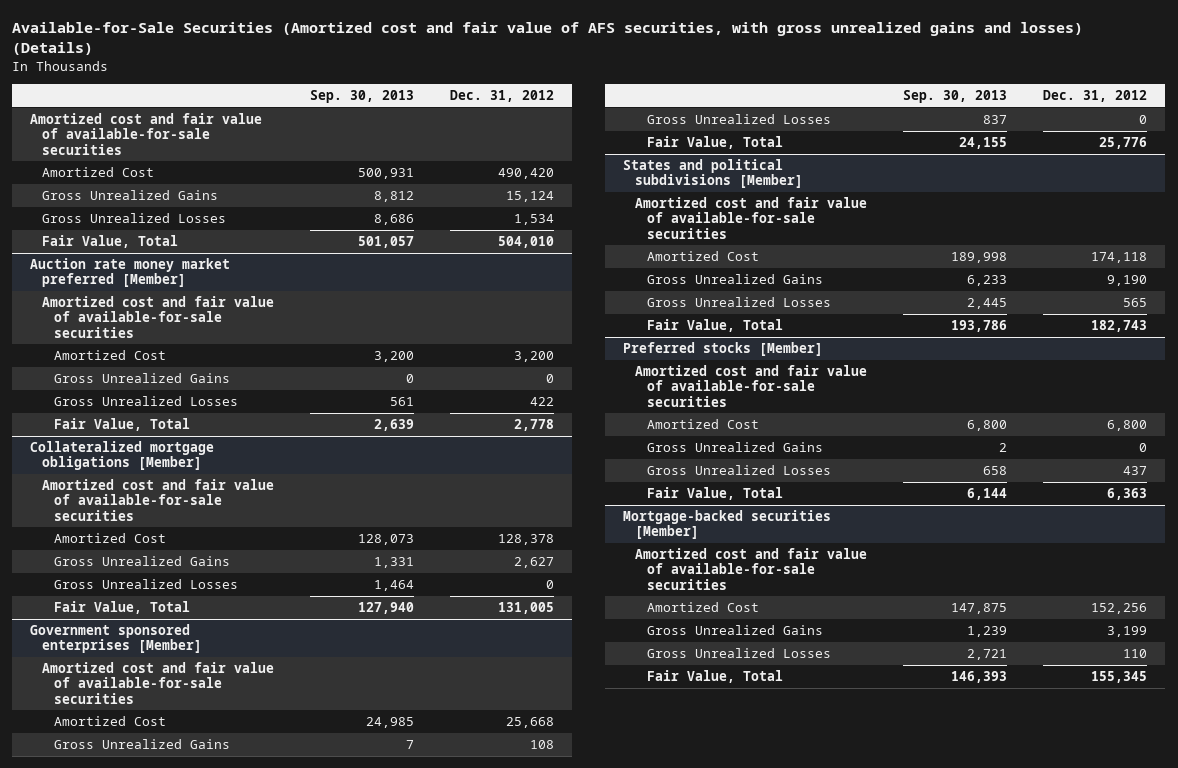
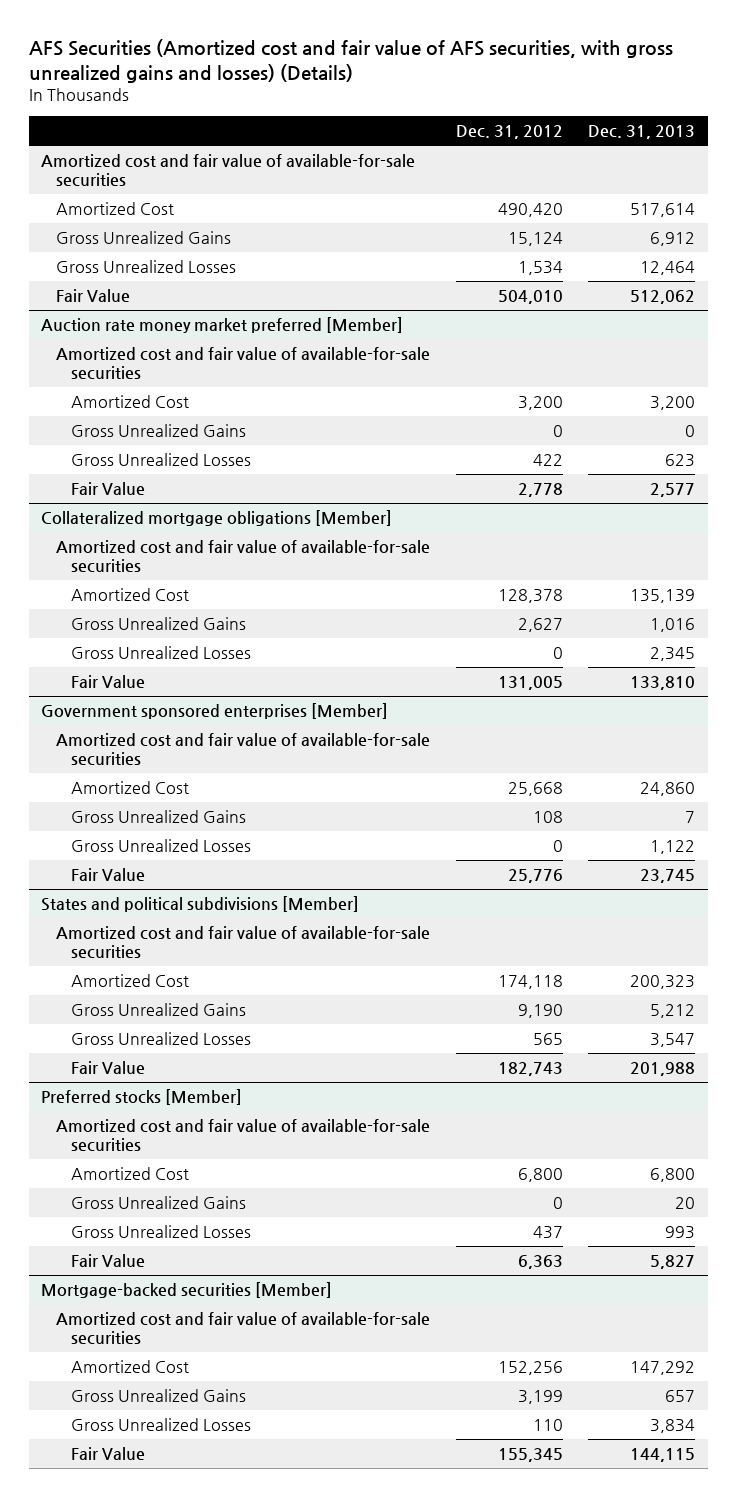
[12,21,1084,55] Available-for-Sale Securities (Amortized cost and fair value of AFS securities, with gross unrealized gains and losses) (Details) -> [28,38,673,83] AFS Securities (Amortized cost and fair value of AFS securities, with gross unrealized gains and losses) (Details)
[310,89,415,103] Sep. 30, 2013 -> none
none -> [588,125,696,140] Dec. 31, 2013
[42,235,179,249] Fair Value, Total -> [56,289,131,303] Fair Value
[53,418,190,432] Fair Value, Total -> [71,482,146,496] Fair Value
[53,601,190,615] Fair Value, Total -> [71,675,146,689] Fair Value
[646,136,783,150] Fair Value, Total -> [71,868,146,882] Fair Value
[646,319,783,333] Fair Value, Total -> [71,1061,146,1075] Fair Value
[646,487,783,501] Fair Value, Total -> [71,1254,146,1268] Fair Value
[646,670,783,684] Fair Value, Total -> [71,1447,146,1461] Fair Value

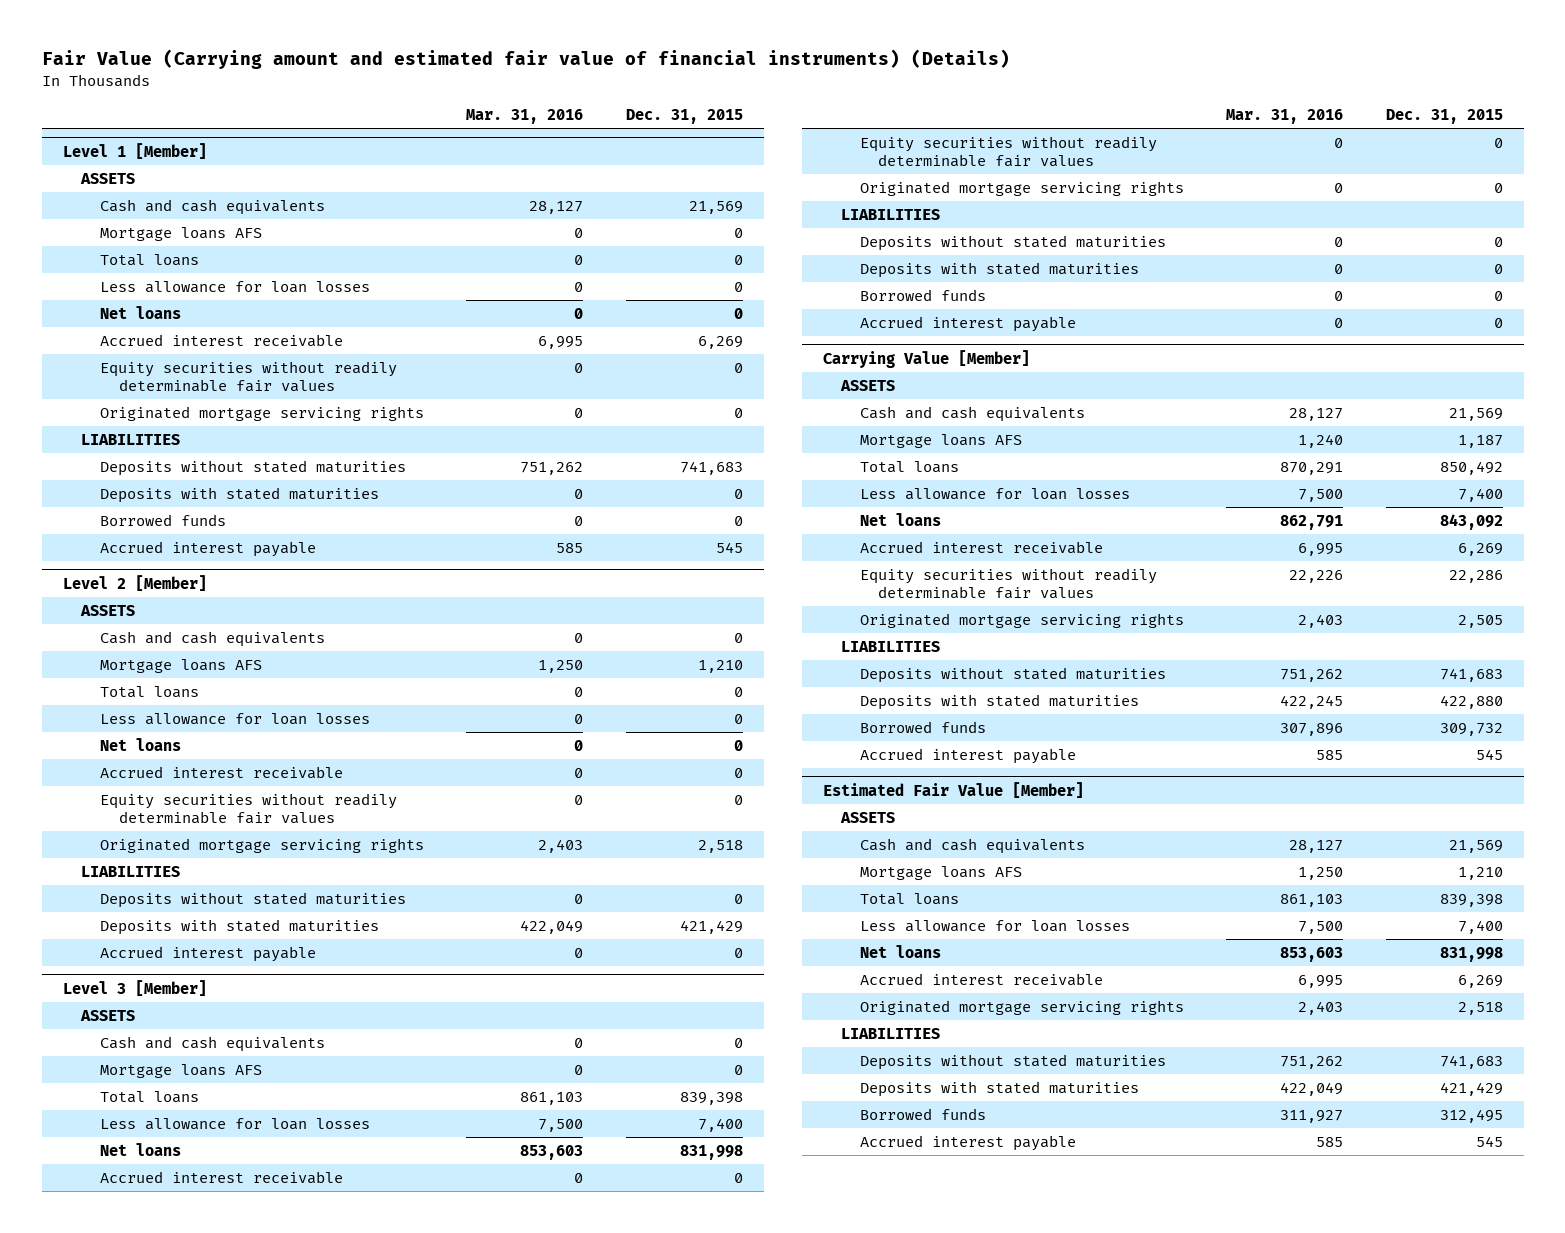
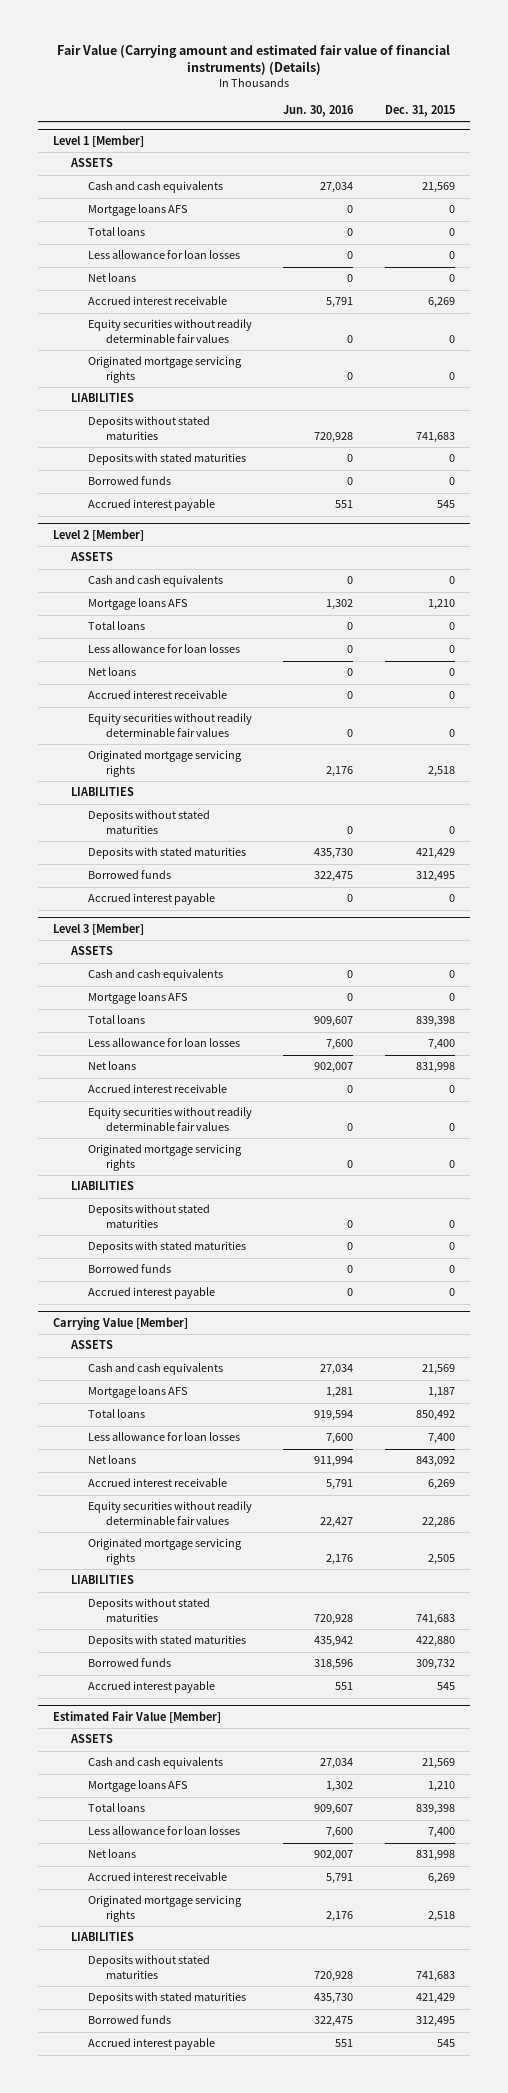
[466,108,584,124] Mar. 31, 2016 -> none
none -> [283,104,355,117] Jun. 30, 2016
none -> [88,870,172,880] Borrowed funds

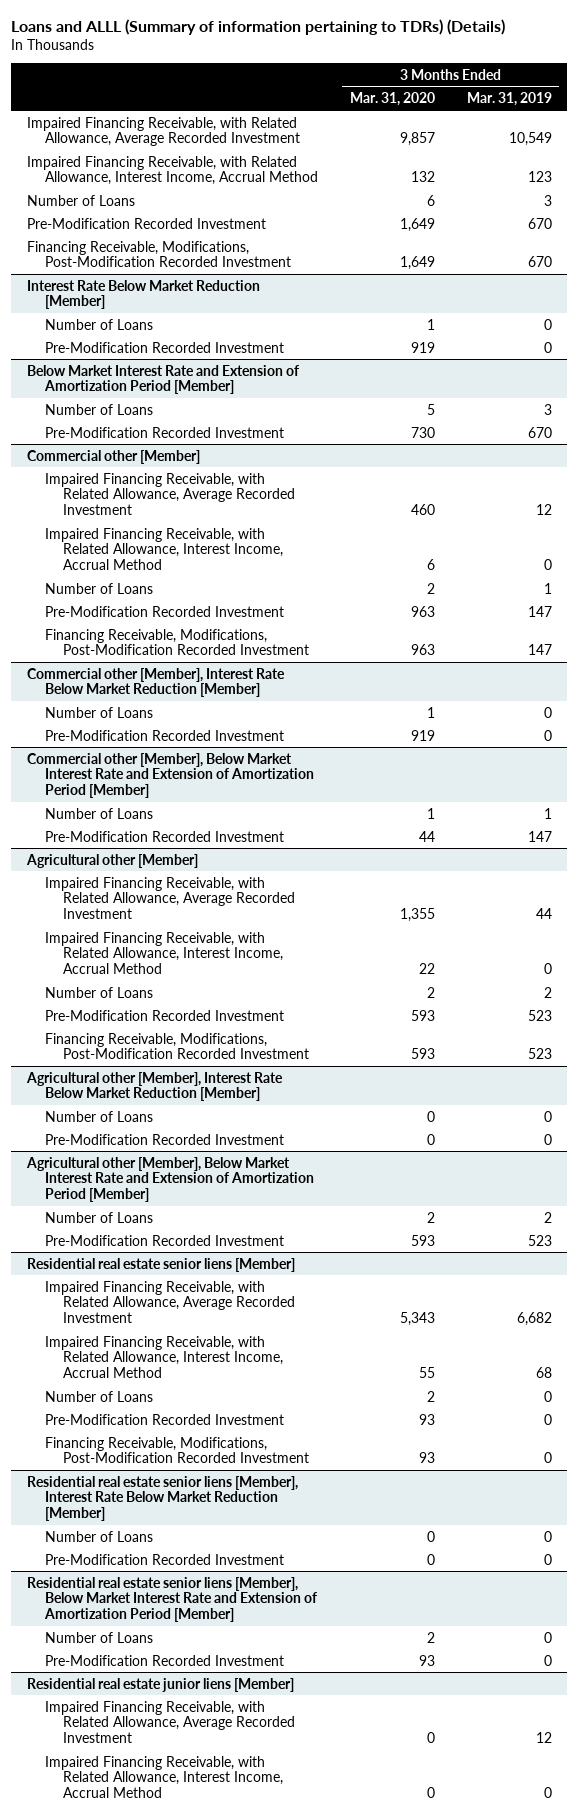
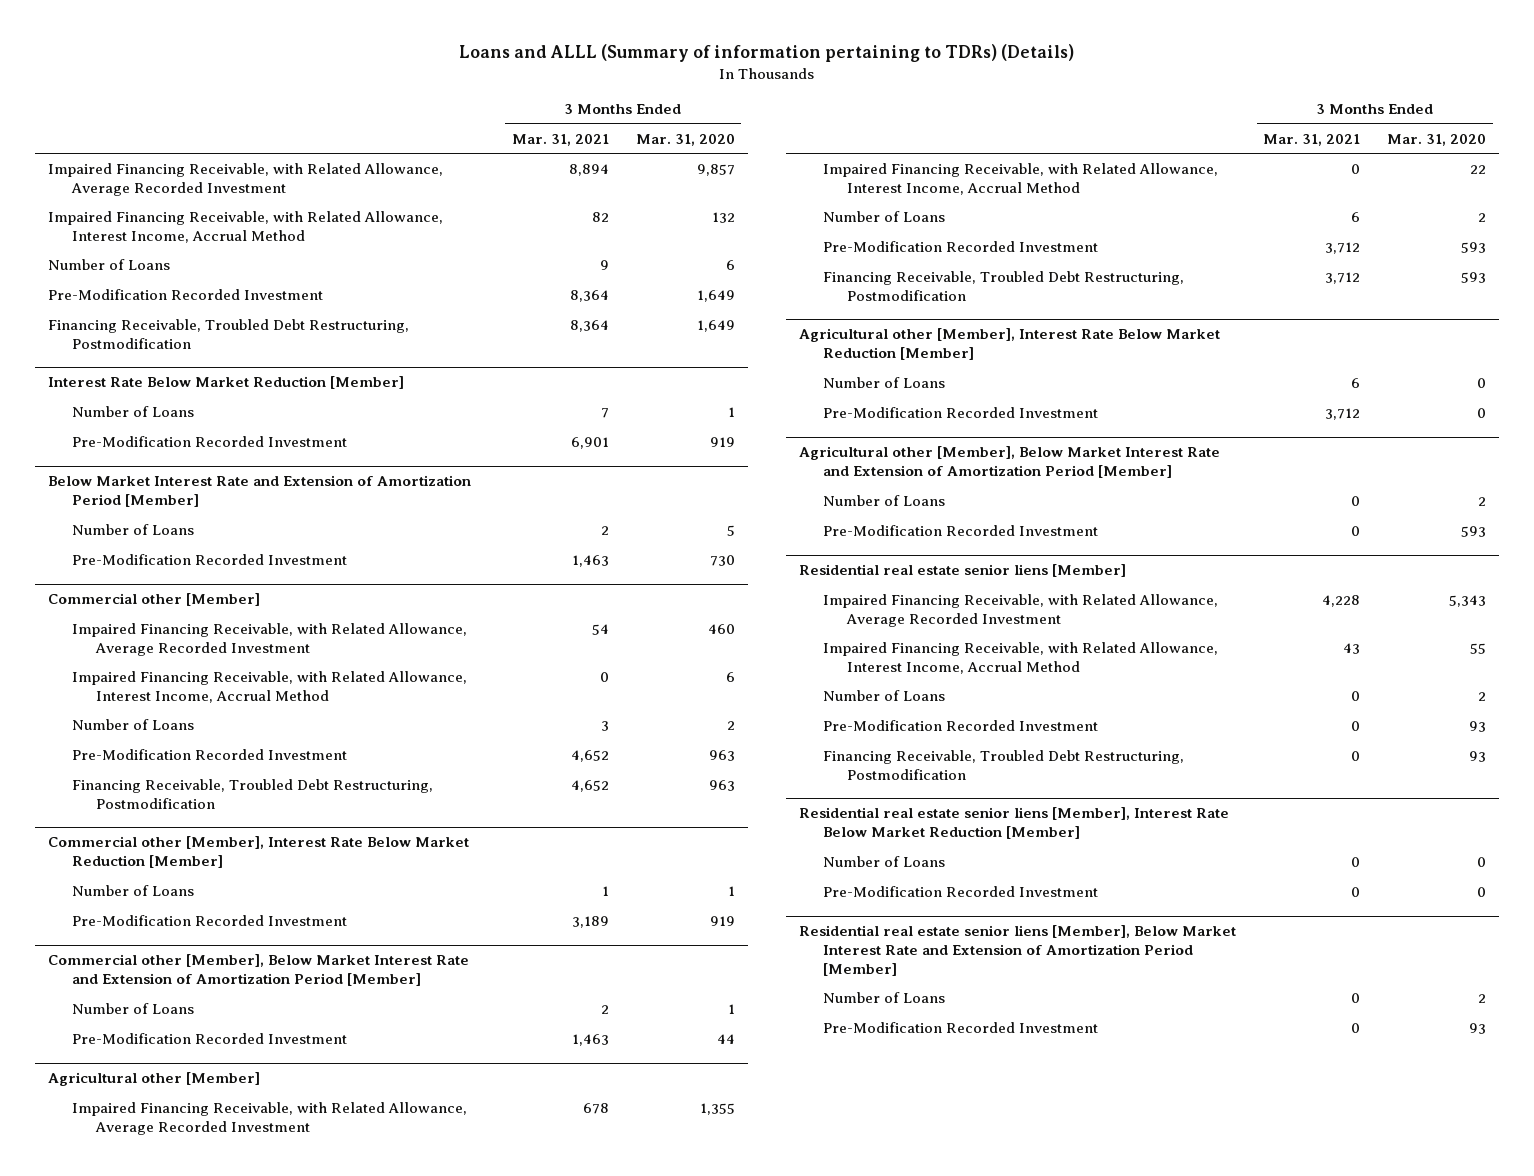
[466,92,552,107] Mar. 31, 2019 -> none
none -> [512,133,610,146] Mar. 31, 2021
[27,240,292,268] Financing Receivable, Modifications, Post-Modification Recorded Investment -> [48,319,410,349] Financing Receivable, Troubled Debt Restructuring, Postmodification
[45,628,309,656] Financing Receivable, Modifications, Post-Modification Recorded Investment -> [71,779,433,809] Financing Receivable, Troubled Debt Restructuring, Postmodification
[45,1032,309,1060] Financing Receivable, Modifications, Post-Modification Recorded Investment -> [823,271,1185,301] Financing Receivable, Troubled Debt Restructuring, Postmodification
[45,1436,309,1464] Financing Receivable, Modifications, Post-Modification Recorded Investment -> [823,750,1185,780] Financing Receivable, Troubled Debt Restructuring, Postmodification
[27,1677,295,1692] Residential real estate junior liens [Member] -> none
[45,1700,295,1744] Impaired Financing Receivable, with Related Allowance, Average Recorded Investment -> none
[45,1755,283,1799] Impaired Financing Receivable, with Related Allowance, Interest Income, Accrual Method -> none

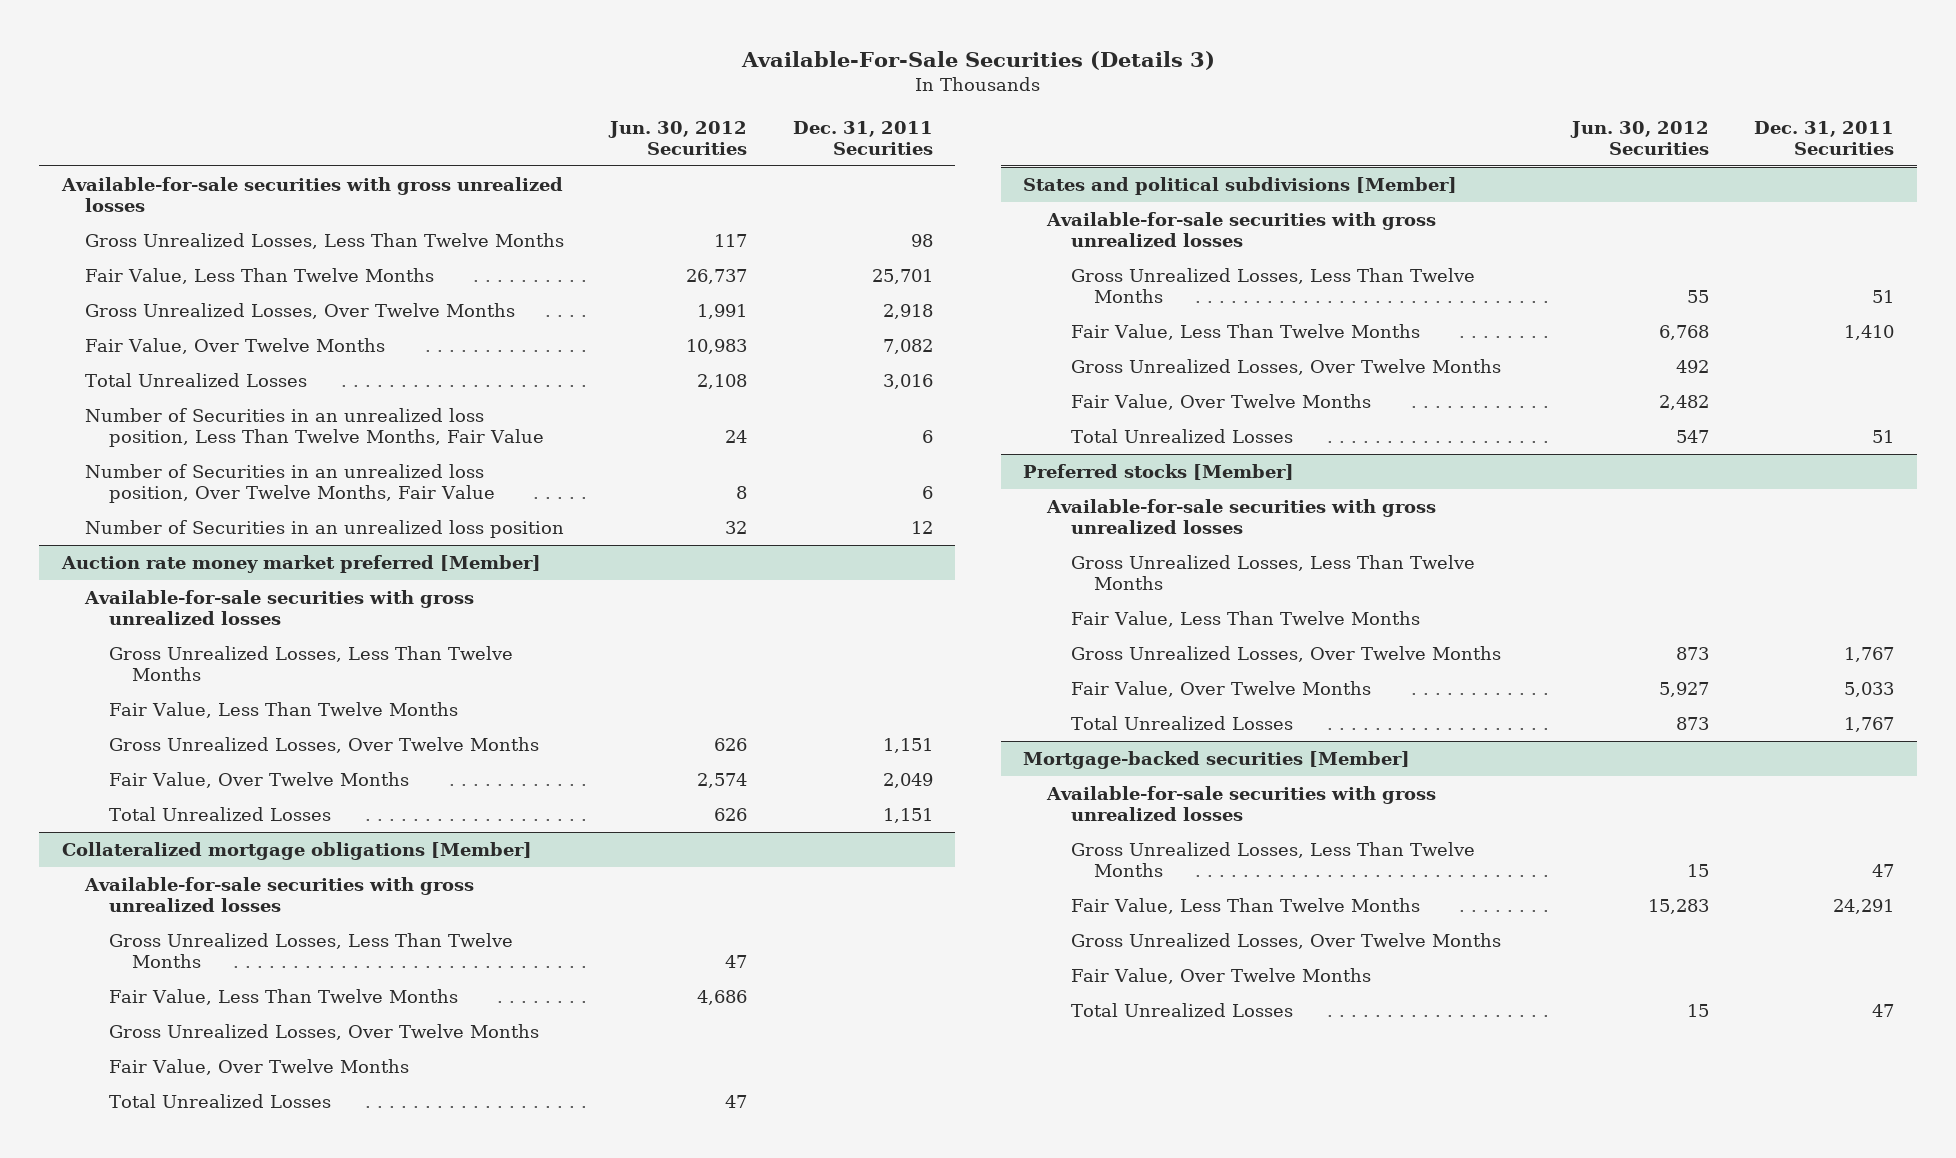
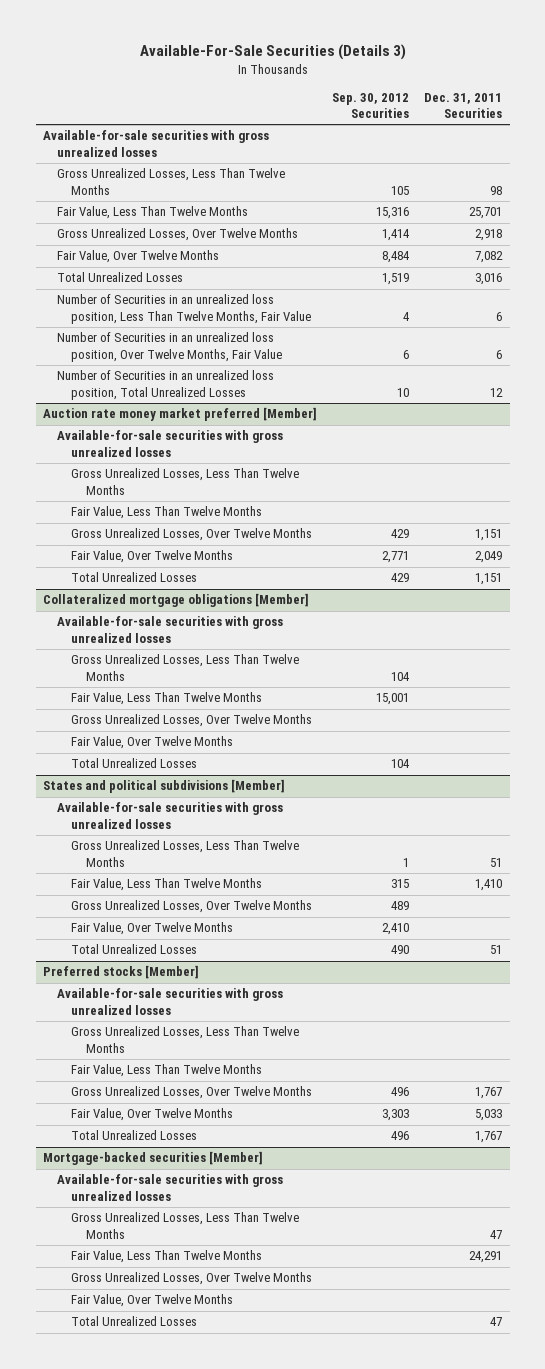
[607,120,747,155] Jun. 30, 2012 Securities -> none
none -> [332,93,410,119] Sep. 30, 2012 Securities
[85,520,565,539] Number of Securities in an unrealized loss position -> [57,370,275,400] Number of Securities in an unrealized loss position, Total Unrealized Losses

